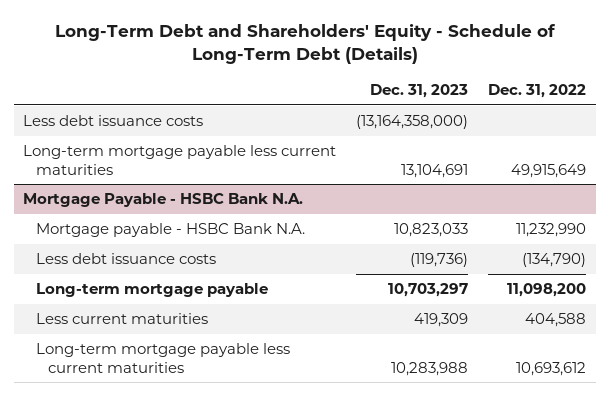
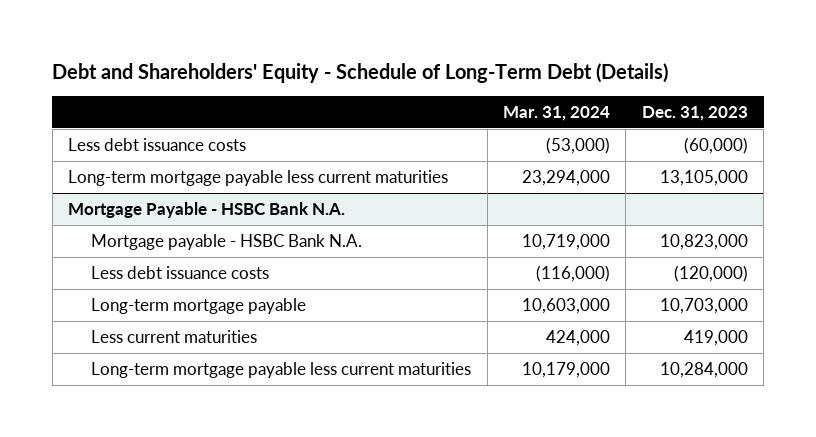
[54,23,556,64] Long-Term Debt and Shareholders' Equity - Schedule of Long-Term Debt (Details) -> [52,62,669,83] Debt and Shareholders' Equity - Schedule of Long-Term Debt (Details)
[488,83,587,98] Dec. 31, 2022 -> none
none -> [503,106,611,122] Mar. 31, 2024
[356,115,469,130] (13,164,358,000) -> [683,137,748,155] (60,000)
[401,163,469,178] 13,104,691 -> [659,170,748,187] 13,105,000
[394,223,469,238] 10,823,033 -> [659,234,748,251] 10,823,000
[410,253,469,268] (119,736) -> [673,265,748,283] (120,000)
[388,283,469,298] 10,703,297 -> [659,298,748,315] 10,703,000
[414,313,469,328] 419,309 -> [683,330,748,347] 419,000
[391,361,469,376] 10,283,988 -> [659,362,748,379] 10,284,000

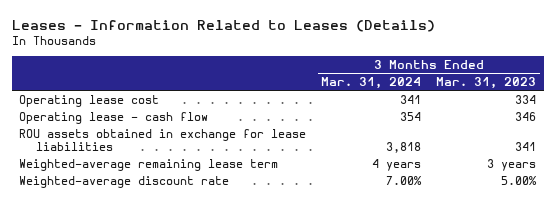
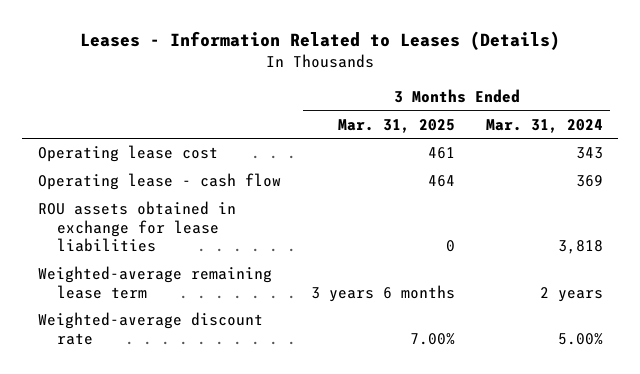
[436,77,537,90] Mar. 31, 2023 -> none
none -> [338,118,456,133] Mar. 31, 2025
[400,94,422,104] 341 -> [575,147,603,160] 343
[400,111,422,121] 354 -> [575,175,603,188] 369
[372,158,422,171] 4 years -> [539,286,603,302] 2 years
[386,175,423,185] 7.00% -> [557,332,603,345] 5.00%

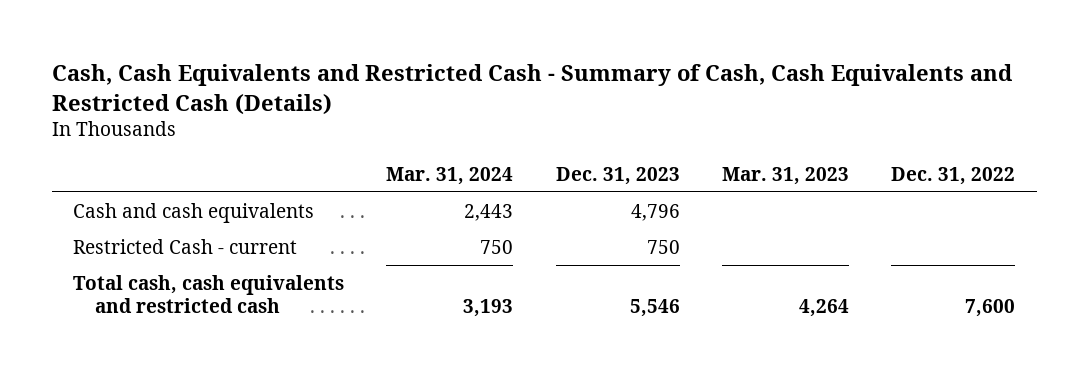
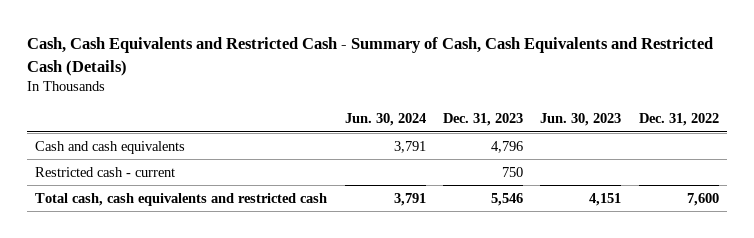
[386,166,514,185] Mar. 31, 2024 -> none
[721,166,849,185] Mar. 31, 2023 -> none
none -> [344,113,426,127] Jun. 30, 2024
none -> [540,113,622,127] Jun. 30, 2023
[72,239,297,255] Restricted Cash - current -> [35,166,176,177] Restricted cash - current

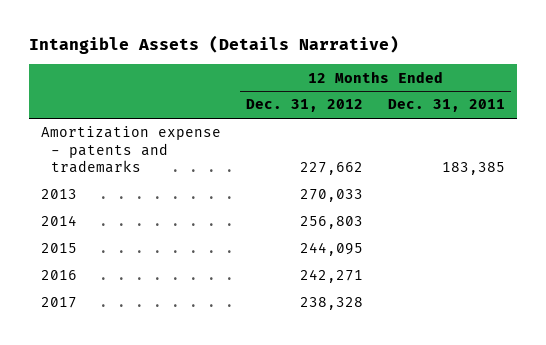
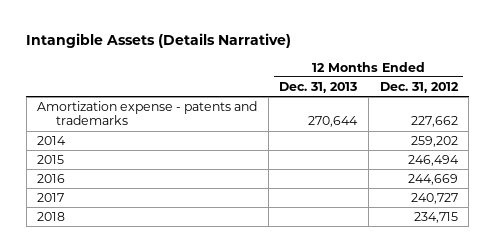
[388,99,506,113] Dec. 31, 2011 -> none
none -> [279,81,358,93] Dec. 31, 2013
[41,189,78,200] 2013 -> none
[300,216,364,230] 256,803 -> [410,136,458,148] 259,202
[300,242,364,257] 244,095 -> [407,155,459,167] 246,494
[300,269,364,284] 242,271 -> [407,174,458,186] 244,669
[300,297,364,311] 238,328 -> [410,193,458,205] 240,727
none -> [37,212,66,222] 2018

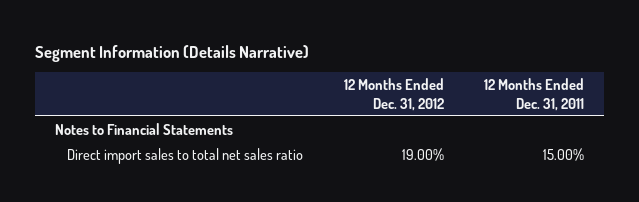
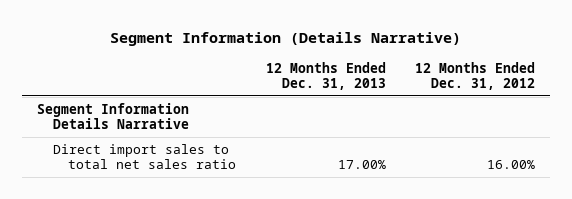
[483,77,584,111] 12 Months Ended Dec. 31, 2011 -> none
none -> [265,61,386,91] 12 Months Ended Dec. 31, 2013
[55,122,234,135] Notes to Financial Statements -> none
none -> [36,102,189,130] Segment Information Details Narrative
[401,147,444,161] 19.00% -> [487,160,536,170] 16.00%

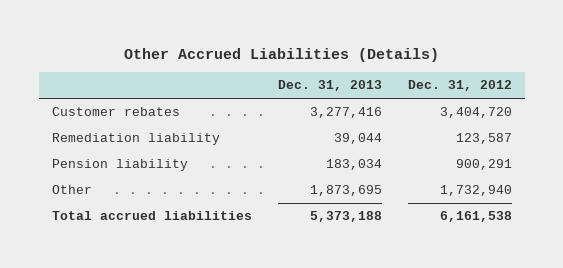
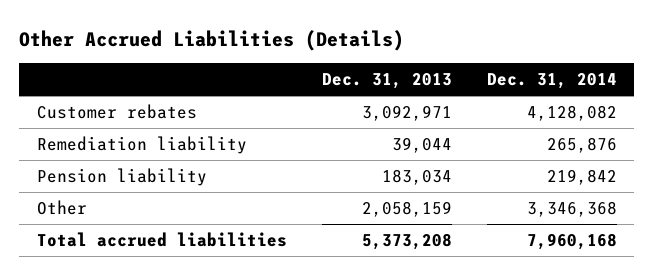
[407,80,512,92] Dec. 31, 2012 -> none
none -> [486,73,617,90] Dec. 31, 2014
[309,107,382,119] 3,277,416 -> [361,105,452,122] 3,092,971
[309,185,382,197] 1,873,695 -> [361,201,452,218] 2,058,159
[309,211,382,223] 5,373,188 -> [361,233,452,251] 5,373,208

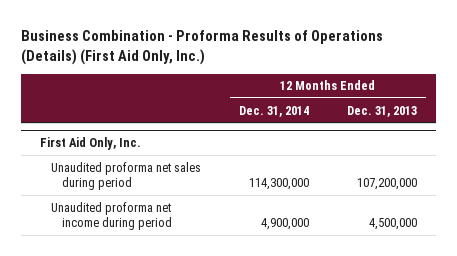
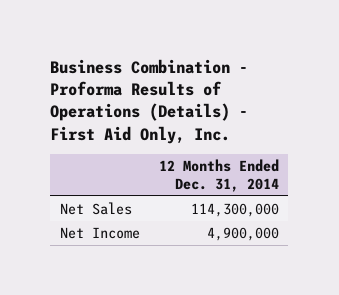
[21,30,384,65] Business Combination - Proforma Results of Operations (Details) (First Aid Only, Inc.) -> [50,58,249,144] Business Combination - Proforma Results of Operations (Details) - First Aid Only, Inc.
[346,105,417,117] Dec. 31, 2013 -> none
[40,137,142,151] First Aid Only, Inc. -> none
[51,161,202,190] Unaudited proforma net sales during period -> [59,202,132,216] Net Sales
[51,201,172,230] Unaudited proforma net income during period -> [59,227,140,240] Net Income

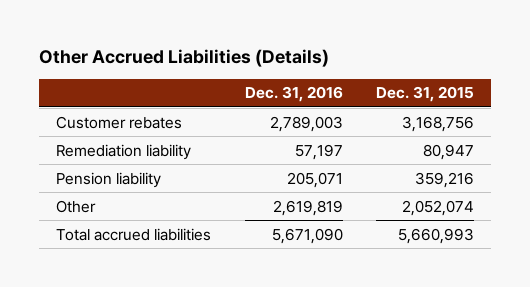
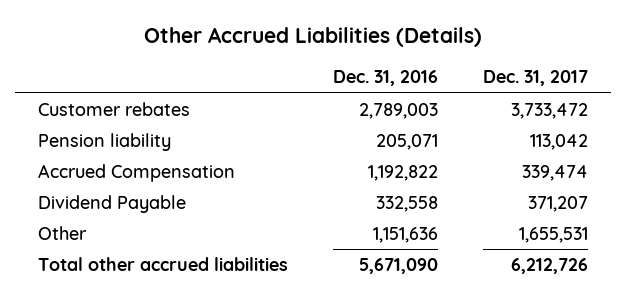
[376,86,475,103] Dec. 31, 2015 -> none
none -> [483,70,589,87] Dec. 31, 2017
[55,143,191,160] Remediation liability -> none
none -> [37,164,235,183] Accrued Compensation
none -> [37,195,186,214] Dividend Payable
[272,199,343,216] 2,619,819 -> [372,227,438,244] 1,151,636
[55,227,211,241] Total accrued liabilities -> [37,257,288,272] Total other accrued liabilities

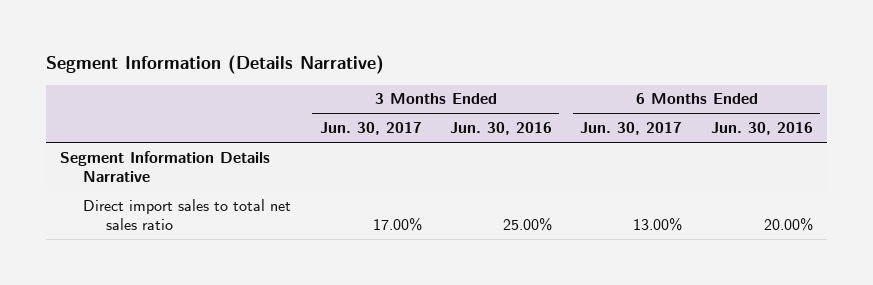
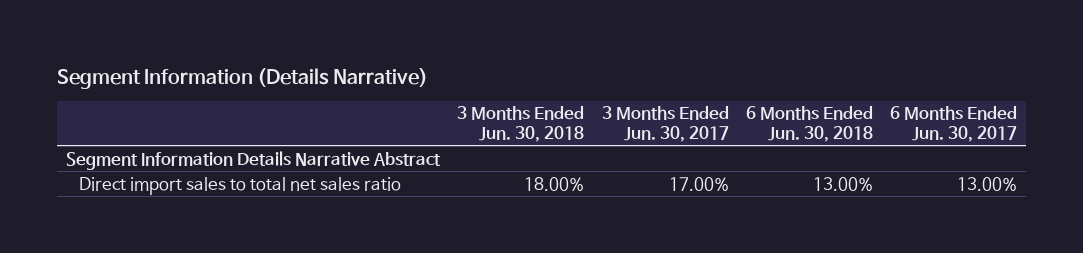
[449,122,552,136] Jun. 30, 2016 -> none
[710,122,813,136] Jun. 30, 2016 -> none
none -> [457,106,585,143] 3 Months Ended Jun. 30, 2018
none -> [745,106,873,143] 6 Months Ended Jun. 30, 2018
[59,150,270,183] Segment Information Details Narrative -> [66,150,442,170] Segment Information Details Narrative Abstract

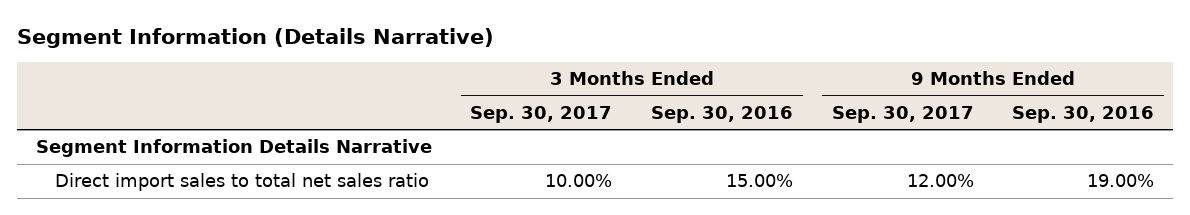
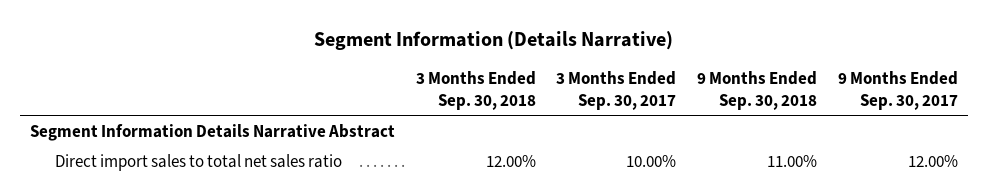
[650,106,793,124] Sep. 30, 2016 -> none
[1012,106,1155,124] Sep. 30, 2016 -> none
none -> [415,71,536,111] 3 Months Ended Sep. 30, 2018
none -> [697,71,818,111] 9 Months Ended Sep. 30, 2018
[35,139,432,158] Segment Information Details Narrative -> [29,123,395,141] Segment Information Details Narrative Abstract

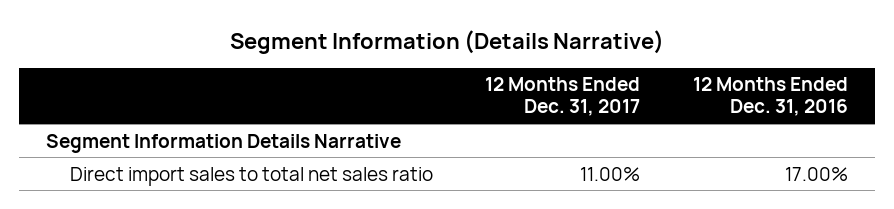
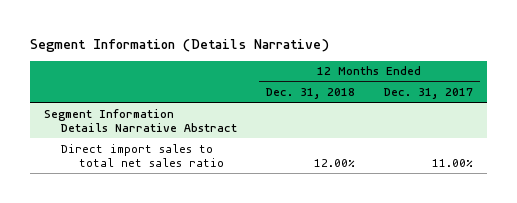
[693,77,849,117] 12 Months Ended Dec. 31, 2016 -> none
none -> [266,87,356,99] Dec. 31, 2018
[45,133,401,153] Segment Information Details Narrative -> [43,108,238,132] Segment Information Details Narrative Abstract

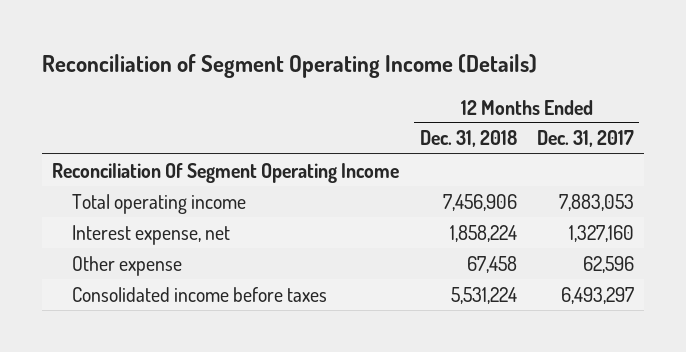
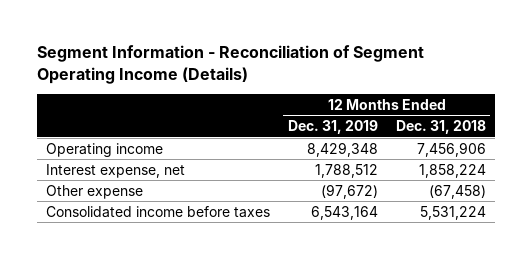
[42,54,538,79] Reconciliation of Segment Operating Income (Details) -> [36,45,424,85] Segment Information - Reconciliation of Segment Operating Income (Details)
[536,130,634,148] Dec. 31, 2017 -> none
none -> [287,120,378,135] Dec. 31, 2019
[52,162,400,183] Reconciliation Of Segment Operating Income -> none
[71,193,246,214] Total operating income -> [45,142,163,157] Operating income
[466,255,517,273] 67,458 -> [428,184,486,199] (67,458)

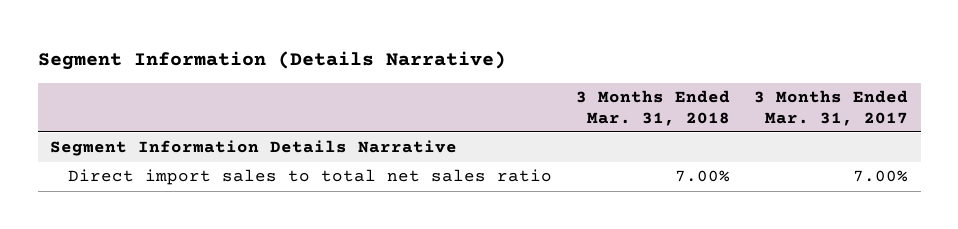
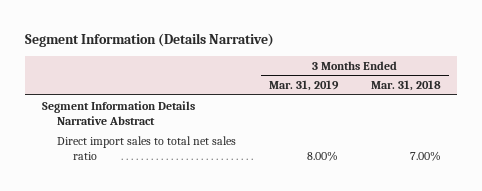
[754,90,909,126] 3 Months Ended Mar. 31, 2017 -> none
none -> [269,80,340,92] Mar. 31, 2019
[49,140,457,157] Segment Information Details Narrative -> [41,100,195,126] Segment Information Details Narrative Abstract

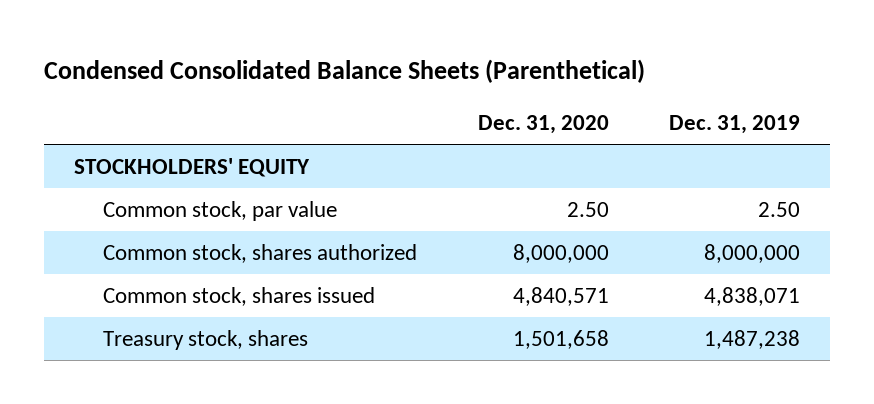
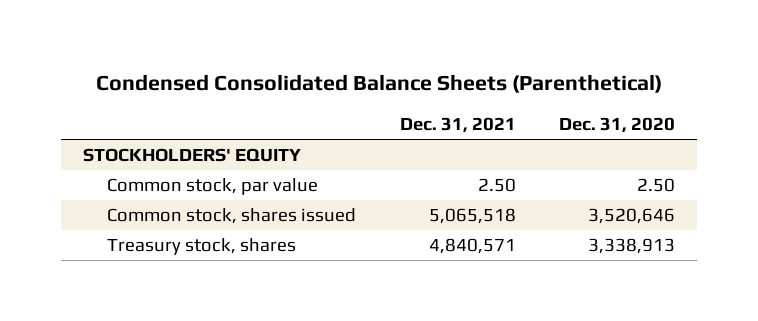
[668,115,800,135] Dec. 31, 2019 -> none
none -> [399,116,516,133] Dec. 31, 2021
[103,243,418,263] Common stock, shares authorized -> none
[512,286,609,306] 4,840,571 -> [588,208,676,225] 3,520,646
[512,329,609,349] 1,501,658 -> [588,238,676,255] 3,338,913

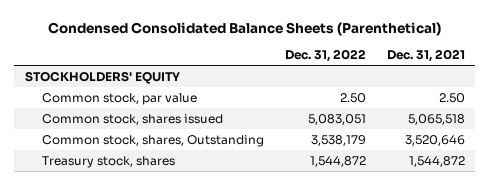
[559,116,676,133] Dec. 31, 2020 -> none
none -> [284,49,366,63] Dec. 31, 2022
none -> [41,134,264,147] Common stock, shares, Outstanding
[428,238,516,255] 4,840,571 -> [408,155,465,167] 1,544,872

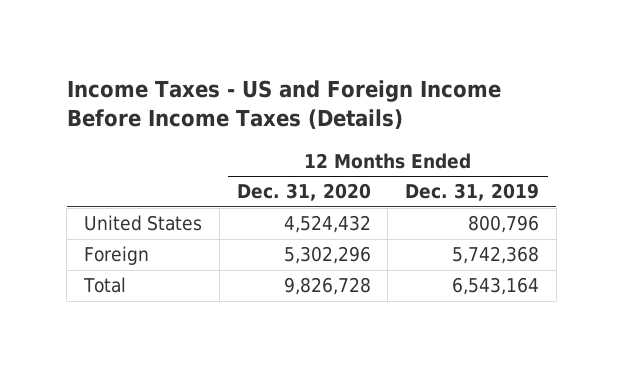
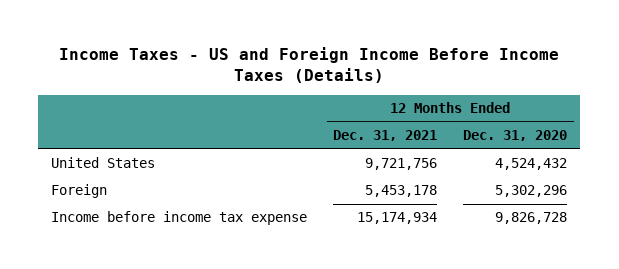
[404,183,539,202] Dec. 31, 2019 -> none
none -> [333,130,438,142] Dec. 31, 2021
[83,277,127,294] Total -> [51,211,308,226] Income before income tax expense

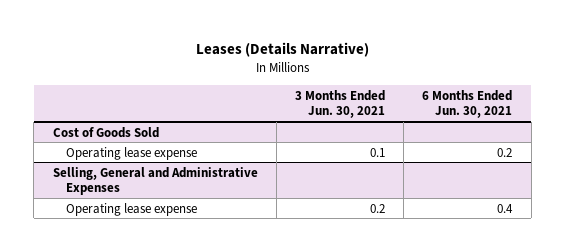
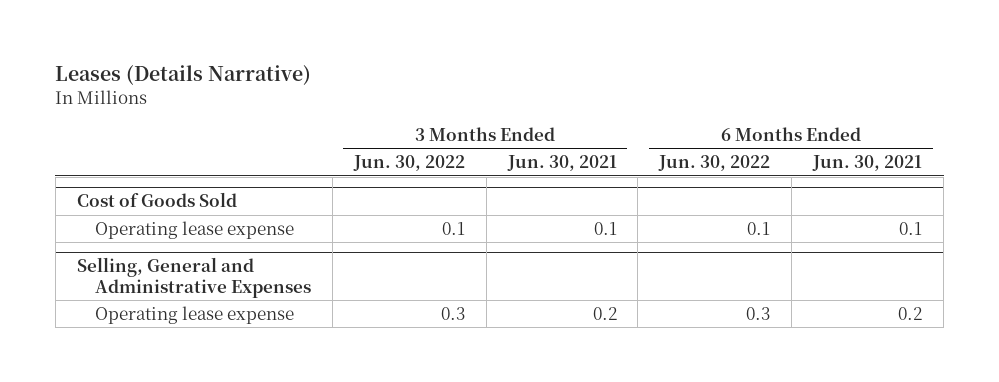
none -> [352,155,465,172] Jun. 30, 2022
none -> [658,155,771,172] Jun. 30, 2022
[497,147,513,157] 0.2 -> [899,221,923,235] 0.1
[497,203,514,213] 0.4 -> [898,306,923,320] 0.2

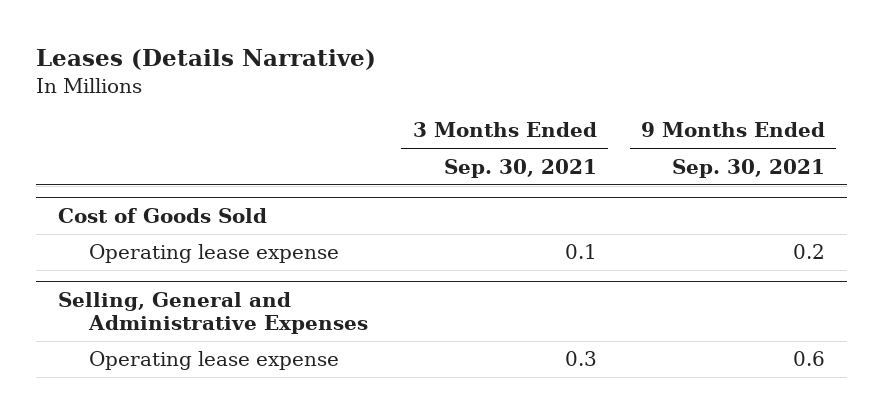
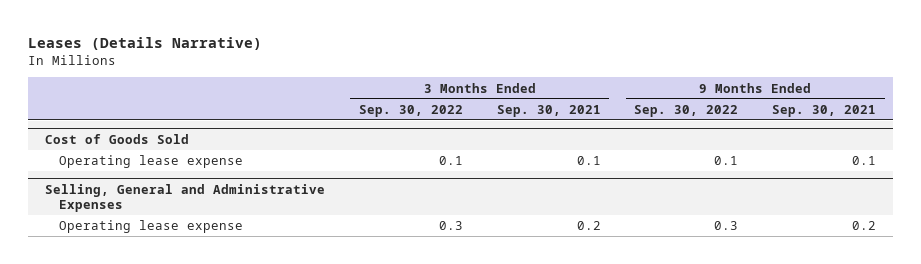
none -> [358,104,463,117] Sep. 30, 2022
none -> [634,104,739,117] Sep. 30, 2022
[792,244,825,260] 0.2 -> [852,156,877,166] 0.1
[564,351,597,367] 0.3 -> [576,221,601,231] 0.2
[792,351,825,367] 0.6 -> [852,221,877,231] 0.2

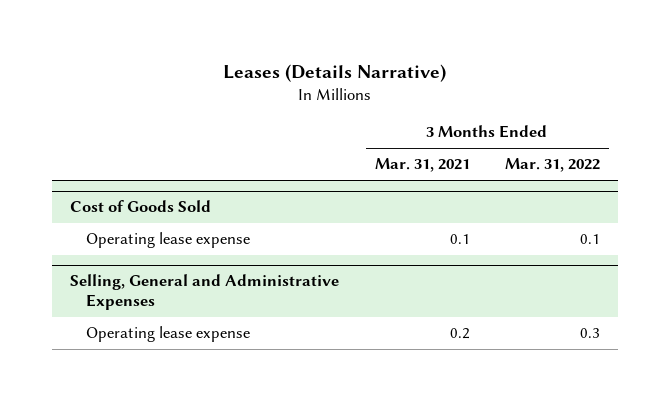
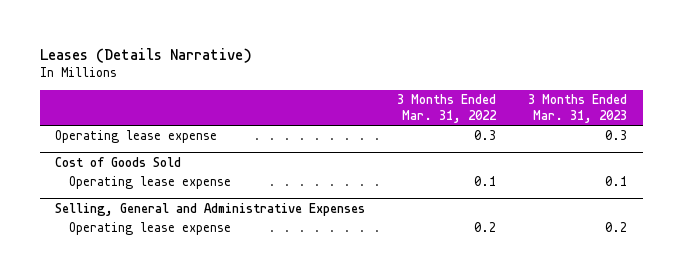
[374,158,470,173] Mar. 31, 2021 -> none
none -> [528,94,628,124] 3 Months Ended Mar. 31, 2023
none -> [55,130,218,144] Operating lease expense
[579,328,600,339] 0.3 -> [474,222,497,233] 0.2

